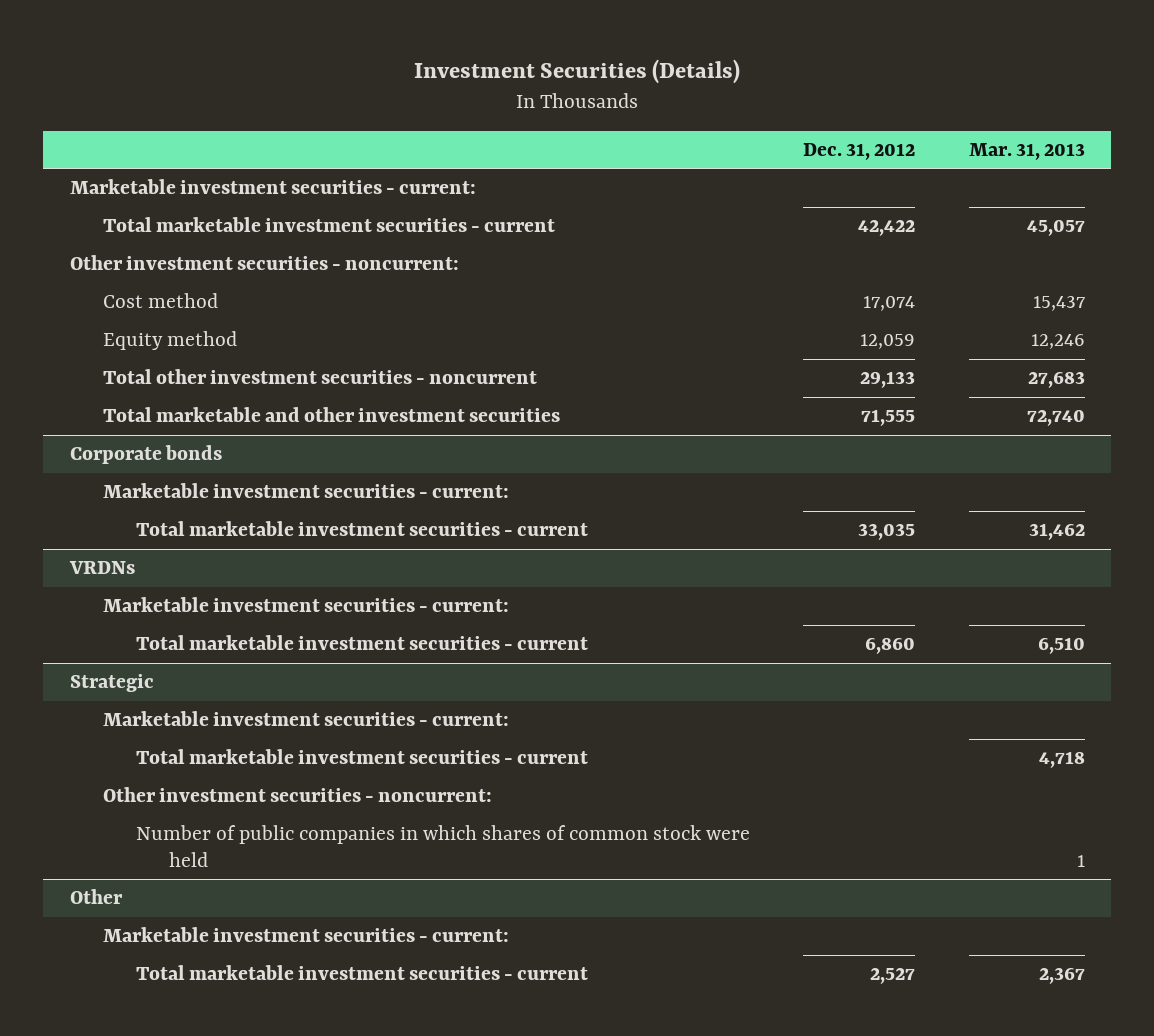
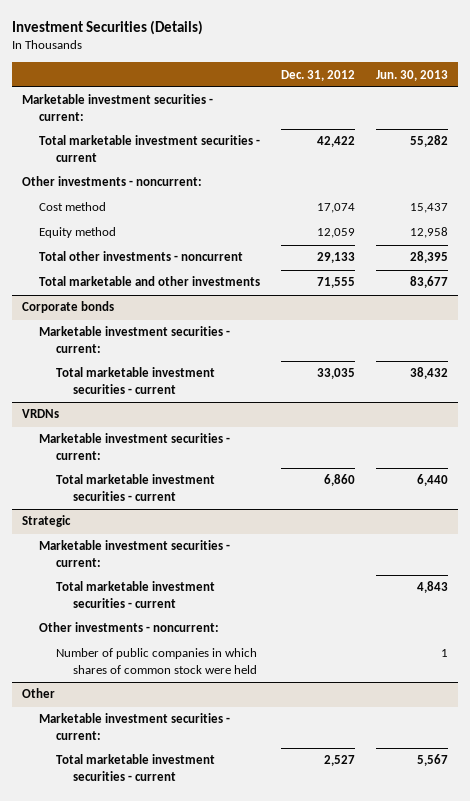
[968,142,1085,160] Mar. 31, 2013 -> none
none -> [375,69,448,81] Jun. 30, 2013
[69,255,459,271] Other investment securities - noncurrent: -> [22,176,203,187] Other investments - noncurrent:
[102,369,537,385] Total other investment securities - noncurrent -> [39,251,244,262] Total other investments - noncurrent
[102,407,560,423] Total marketable and other investment securities -> [39,276,261,287] Total marketable and other investments
[102,787,492,803] Other investment securities - noncurrent: -> [39,622,220,633] Other investments - noncurrent:

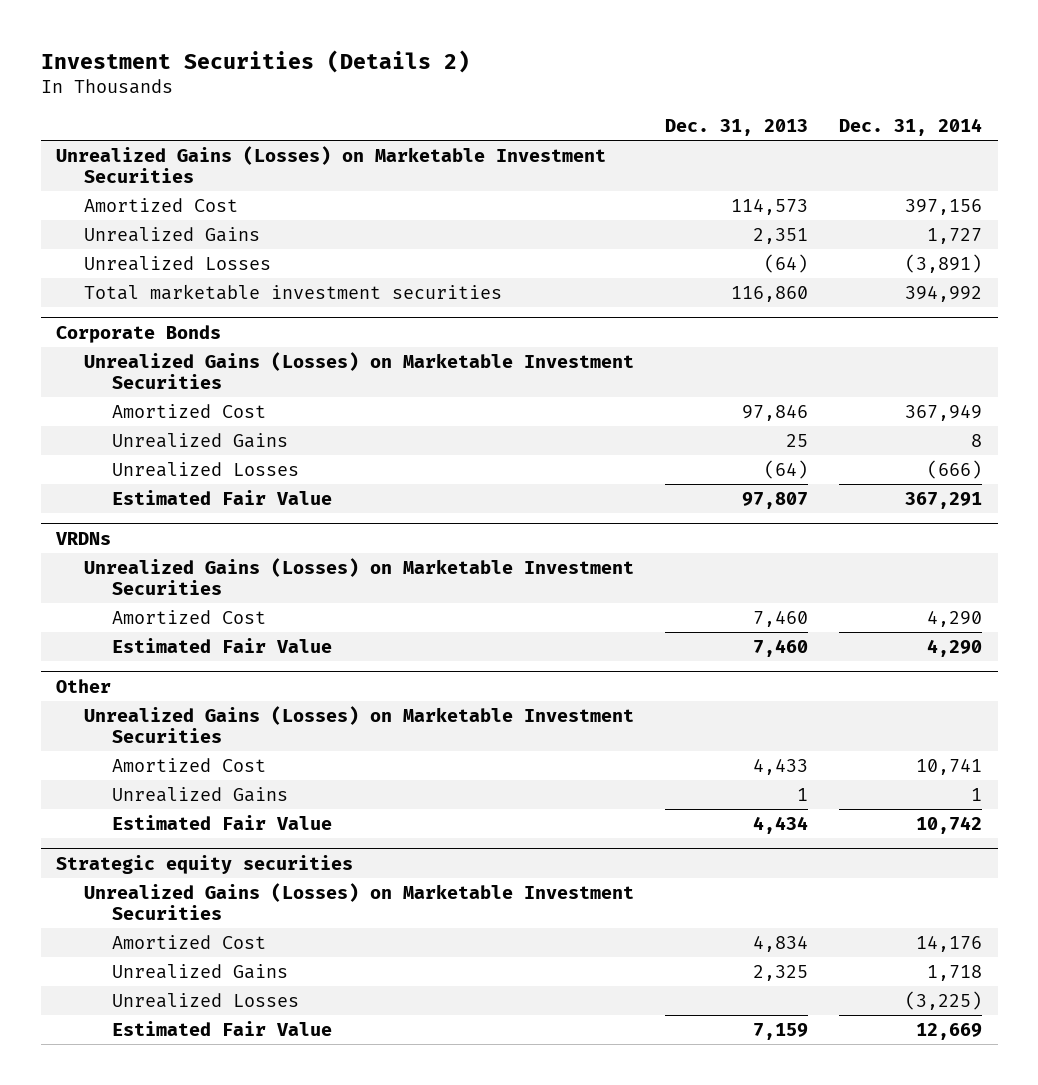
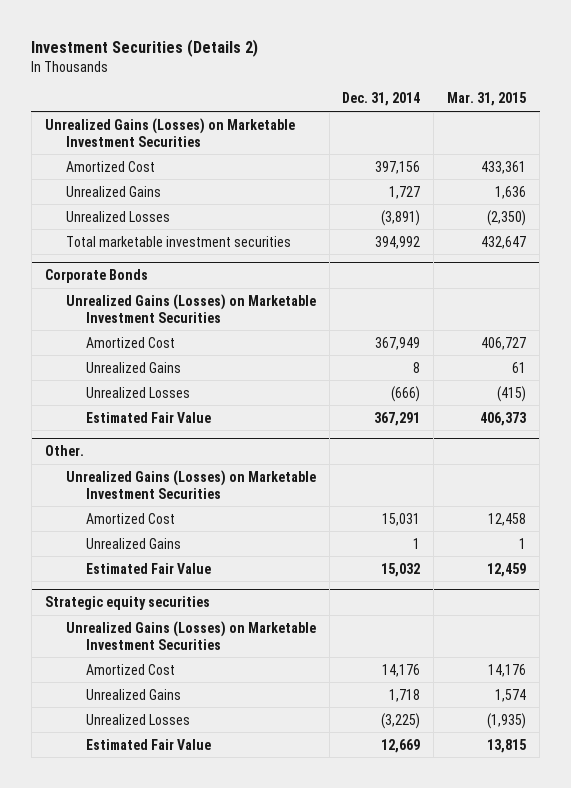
[665,119,809,137] Dec. 31, 2013 -> none
none -> [447,92,527,107] Mar. 31, 2015
[55,531,112,545] VRDNs -> none
[83,557,634,596] Unrealized Gains (Losses) on Marketable Investment Securities -> none
[111,609,266,624] Amortized Cost -> none
[111,637,332,653] Estimated Fair Value -> none
[56,678,112,693] Other -> [44,445,84,457] Other.
[916,758,983,775] 10,741 -> [382,512,421,526] 15,031
[916,815,983,834] 10,742 -> [381,562,421,577] 15,032

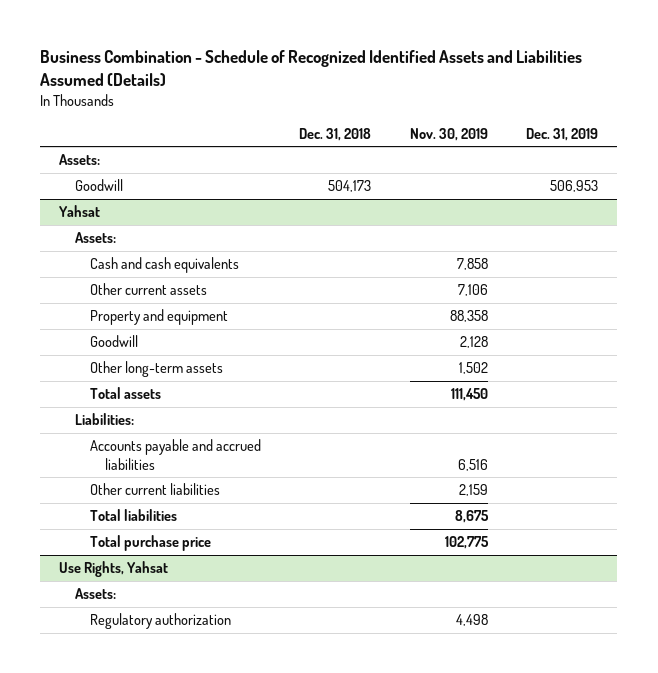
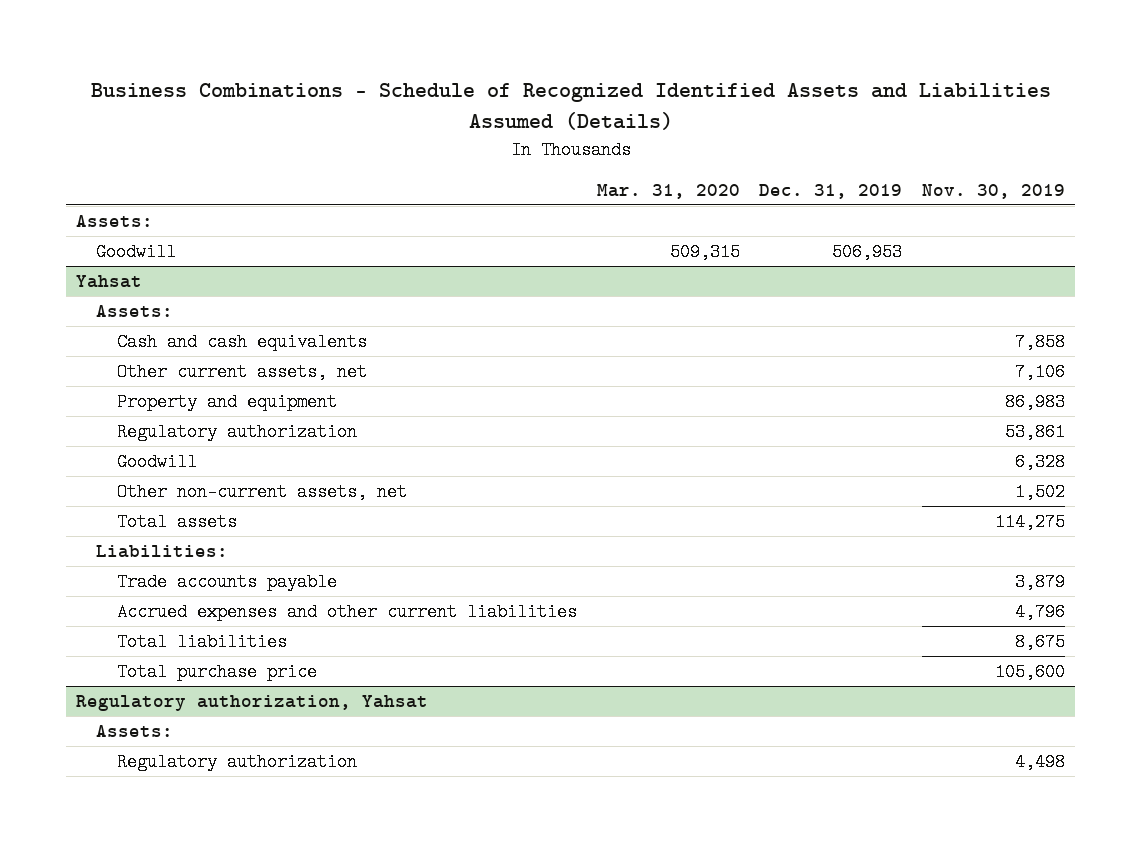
[40,50,583,86] Business Combination - Schedule of Recognized Identified Assets and Liabilities Assumed (Details) -> [90,83,1051,131] Business Combinations - Schedule of Recognized Identified Assets and Liabilities Assumed (Details)
[299,127,372,141] Dec. 31, 2018 -> none
none -> [596,183,740,199] Mar. 31, 2020
[90,283,208,296] Other current assets -> [116,363,367,382] Other current assets, net
[449,310,488,323] 88,358 -> [1005,393,1066,412] 86,983
none -> [116,423,357,442] Regulatory authorization
[459,336,488,349] 2,128 -> [1015,453,1066,472] 6,328
[90,361,224,378] Other long-term assets -> [116,483,407,502] Other non-current assets, net
[450,388,488,402] 111,450 -> [995,513,1066,532] 114,275
[90,439,262,470] Accounts payable and accrued liabilities -> [116,573,337,592] Trade accounts payable
[457,458,488,471] 6,516 -> [1015,573,1066,592] 3,879
[90,483,221,496] Other current liabilities -> [116,603,577,622] Accrued expenses and other current liabilities
[458,484,488,497] 2,159 -> [1015,603,1066,622] 4,796
[59,561,169,578] Use Rights, Yahsat -> none
[444,536,489,550] 102,775 -> [995,663,1066,682] 105,600
none -> [76,695,429,712] Regulatory authorization, Yahsat

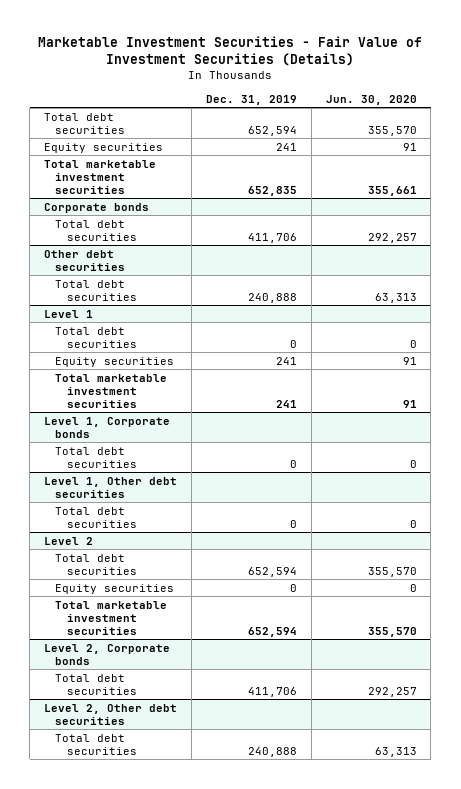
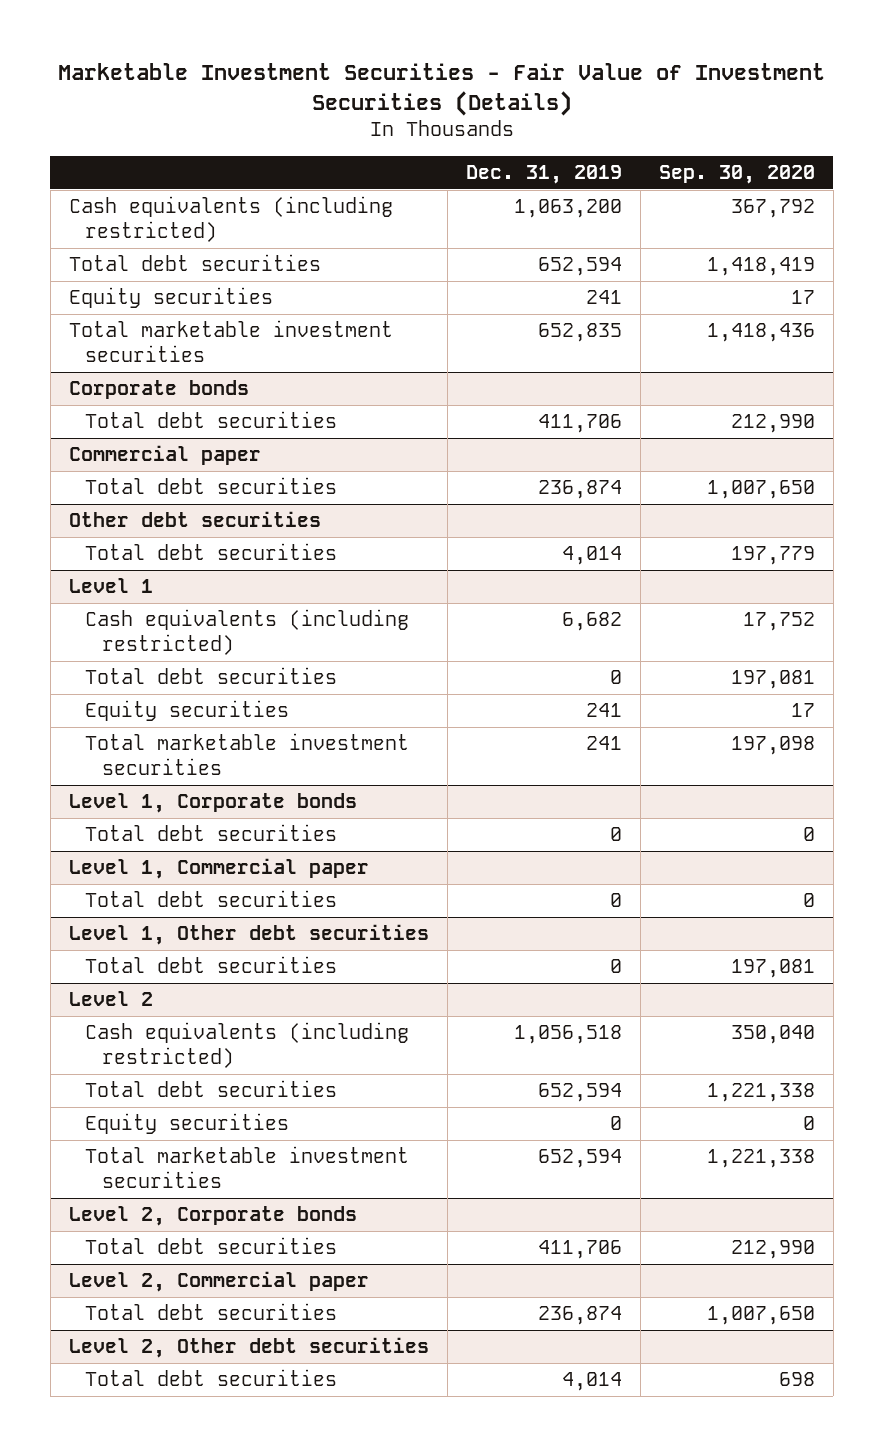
[325,95,417,106] Jun. 30, 2020 -> none
none -> [658,165,815,185] Sep. 30, 2020
none -> [68,196,393,242] Cash equivalents (including restricted)
none -> [68,445,261,466] Commercial paper
none -> [85,477,338,495] Total debt securities
[247,292,297,303] 240,888 -> [561,546,622,566] 4,014
none -> [85,609,410,655] Cash equivalents (including restricted)
none -> [68,858,369,880] Level 1, Commercial paper
none -> [85,890,338,908] Total debt securities
none -> [85,1022,410,1068] Cash equivalents (including restricted)
none -> [68,1271,369,1293] Level 2, Commercial paper
none -> [85,1303,338,1321] Total debt securities
[247,746,297,757] 240,888 -> [561,1372,622,1392] 4,014

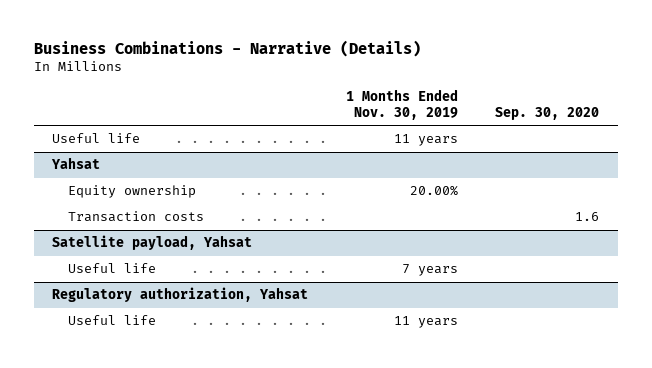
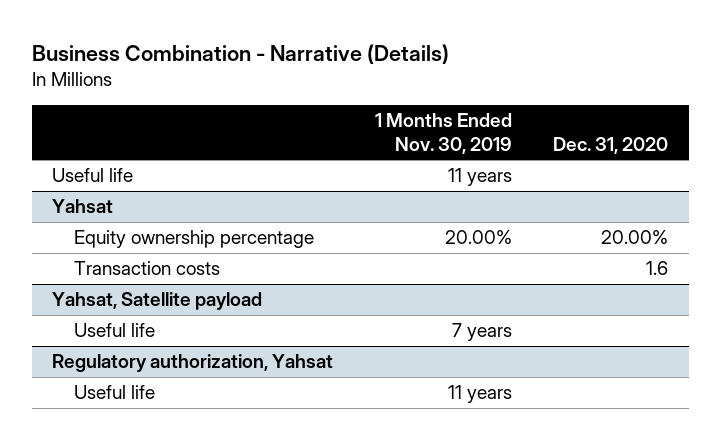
[33,39,421,57] Business Combinations - Narrative (Details) -> [31,43,449,64] Business Combination - Narrative (Details)
[495,106,600,120] Sep. 30, 2020 -> none
none -> [553,136,669,154] Dec. 31, 2020
[68,185,197,199] Equity ownership -> [73,230,314,249] Equity ownership percentage
[52,235,253,251] Satellite payload, Yahsat -> [52,292,263,311] Yahsat, Satellite payload

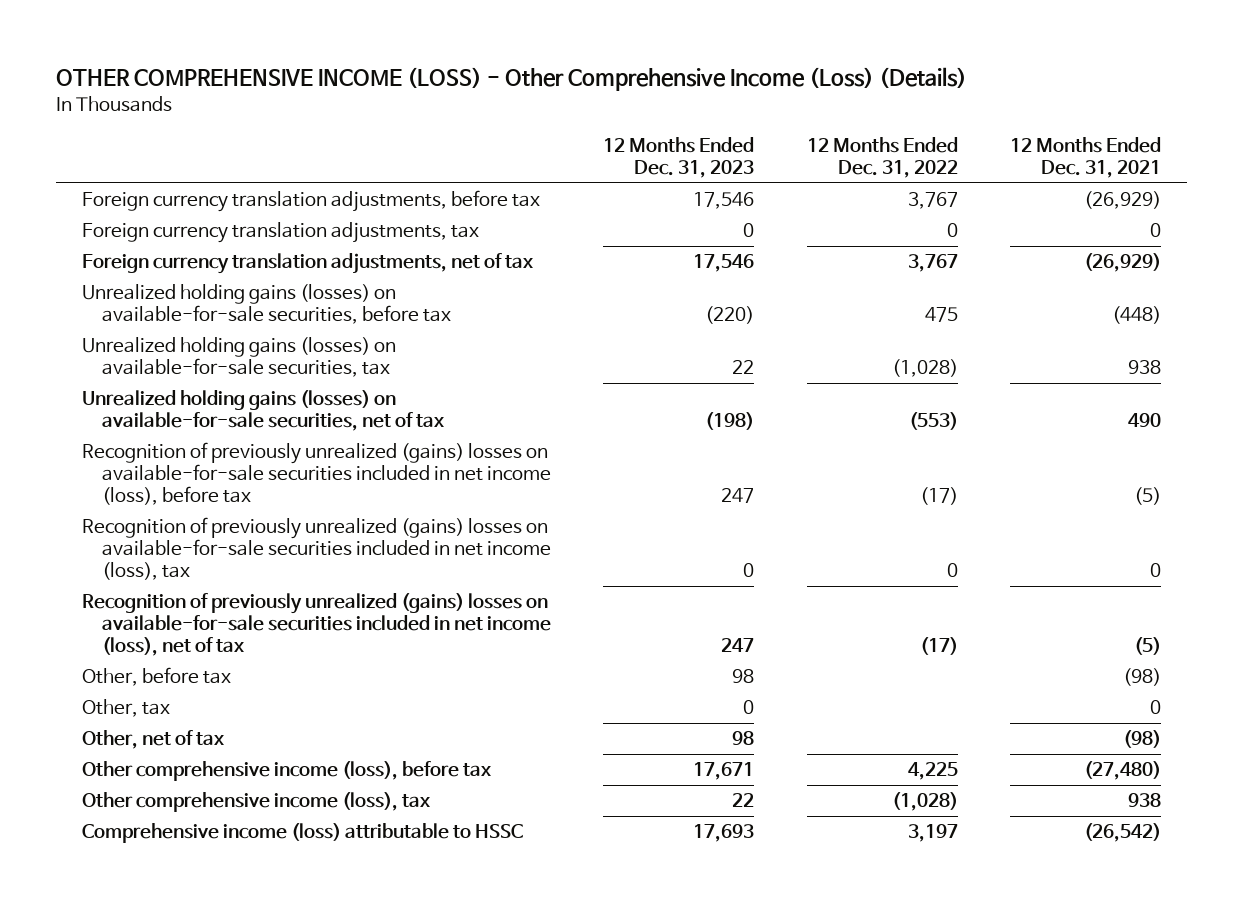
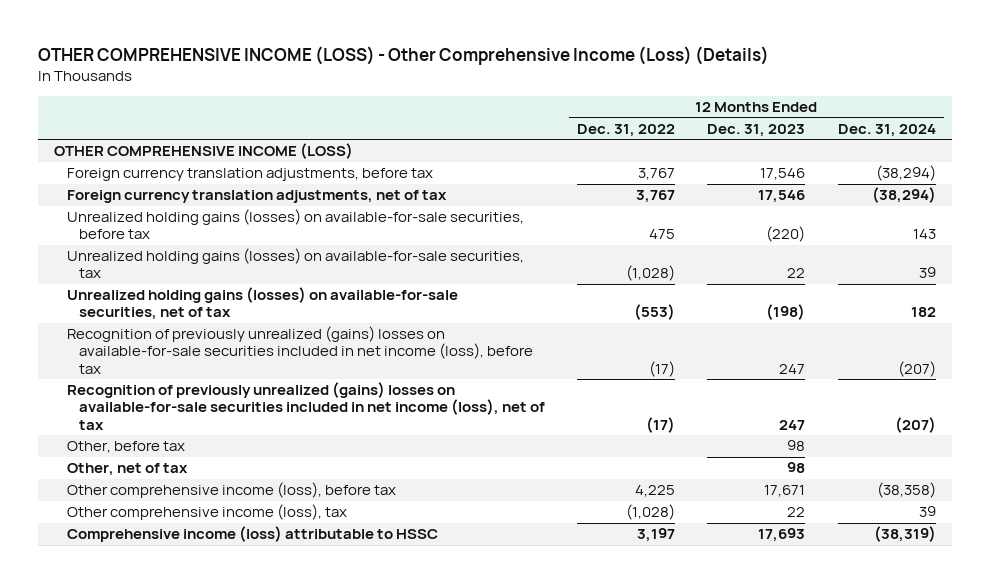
[1009,137,1161,179] 12 Months Ended Dec. 31, 2021 -> none
none -> [837,123,936,137] Dec. 31, 2024
none -> [54,143,354,160] OTHER COMPREHENSIVE INCOME (LOSS)
[81,222,479,244] Foreign currency translation adjustments, tax -> none
[81,517,552,581] Recognition of previously unrealized (gains) losses on available-for-sale securities included in net income (loss), tax -> none
[81,699,170,718] Other, tax -> none

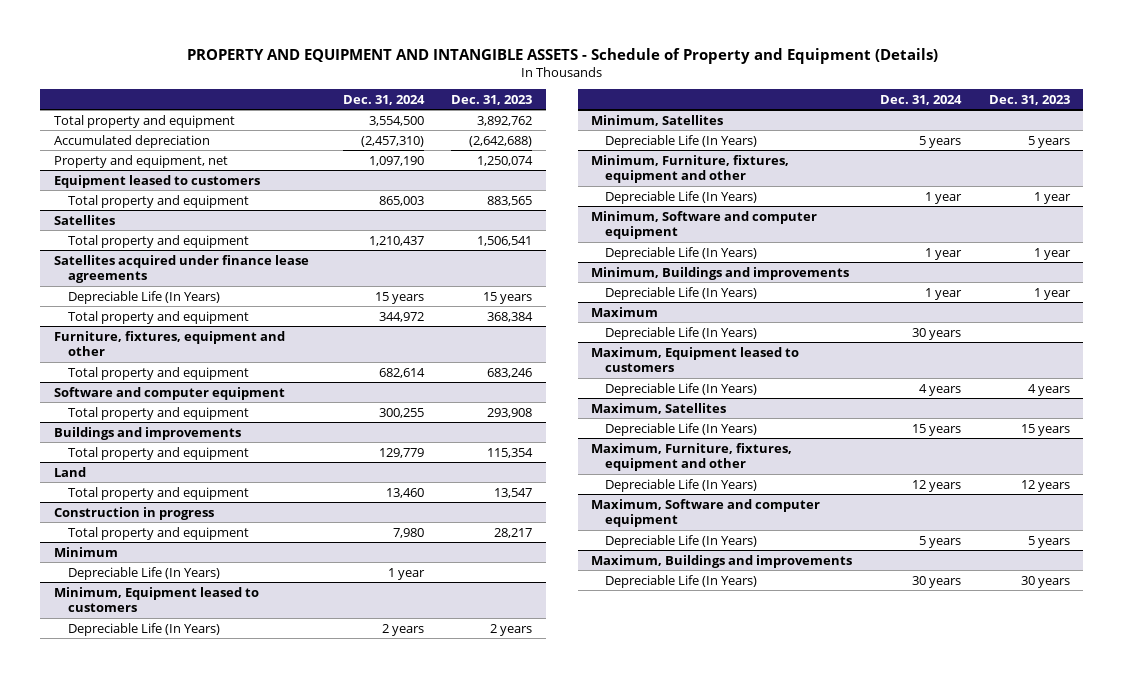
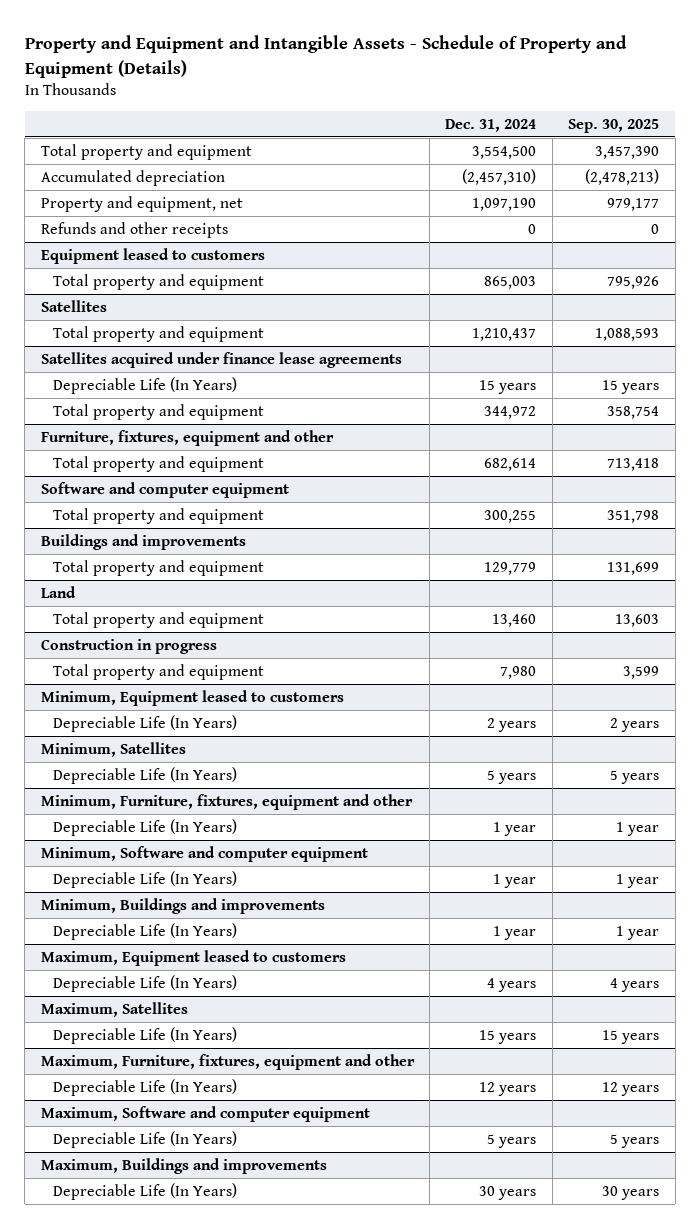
[186,47,938,64] PROPERTY AND EQUIPMENT AND INTANGIBLE ASSETS - Schedule of Property and Equipment (Details) -> [24,35,627,78] Property and Equipment and Intangible Assets - Schedule of Property and Equipment (Details)
[451,94,533,105] Dec. 31, 2023 -> none
none -> [568,118,660,133] Sep. 30, 2025
none -> [40,222,228,239] Refunds and other receipts
[54,546,119,557] Minimum -> none
[67,566,220,580] Depreciable Life (In Years) -> none
[591,306,659,317] Maximum -> none
[605,326,758,340] Depreciable Life (In Years) -> none

